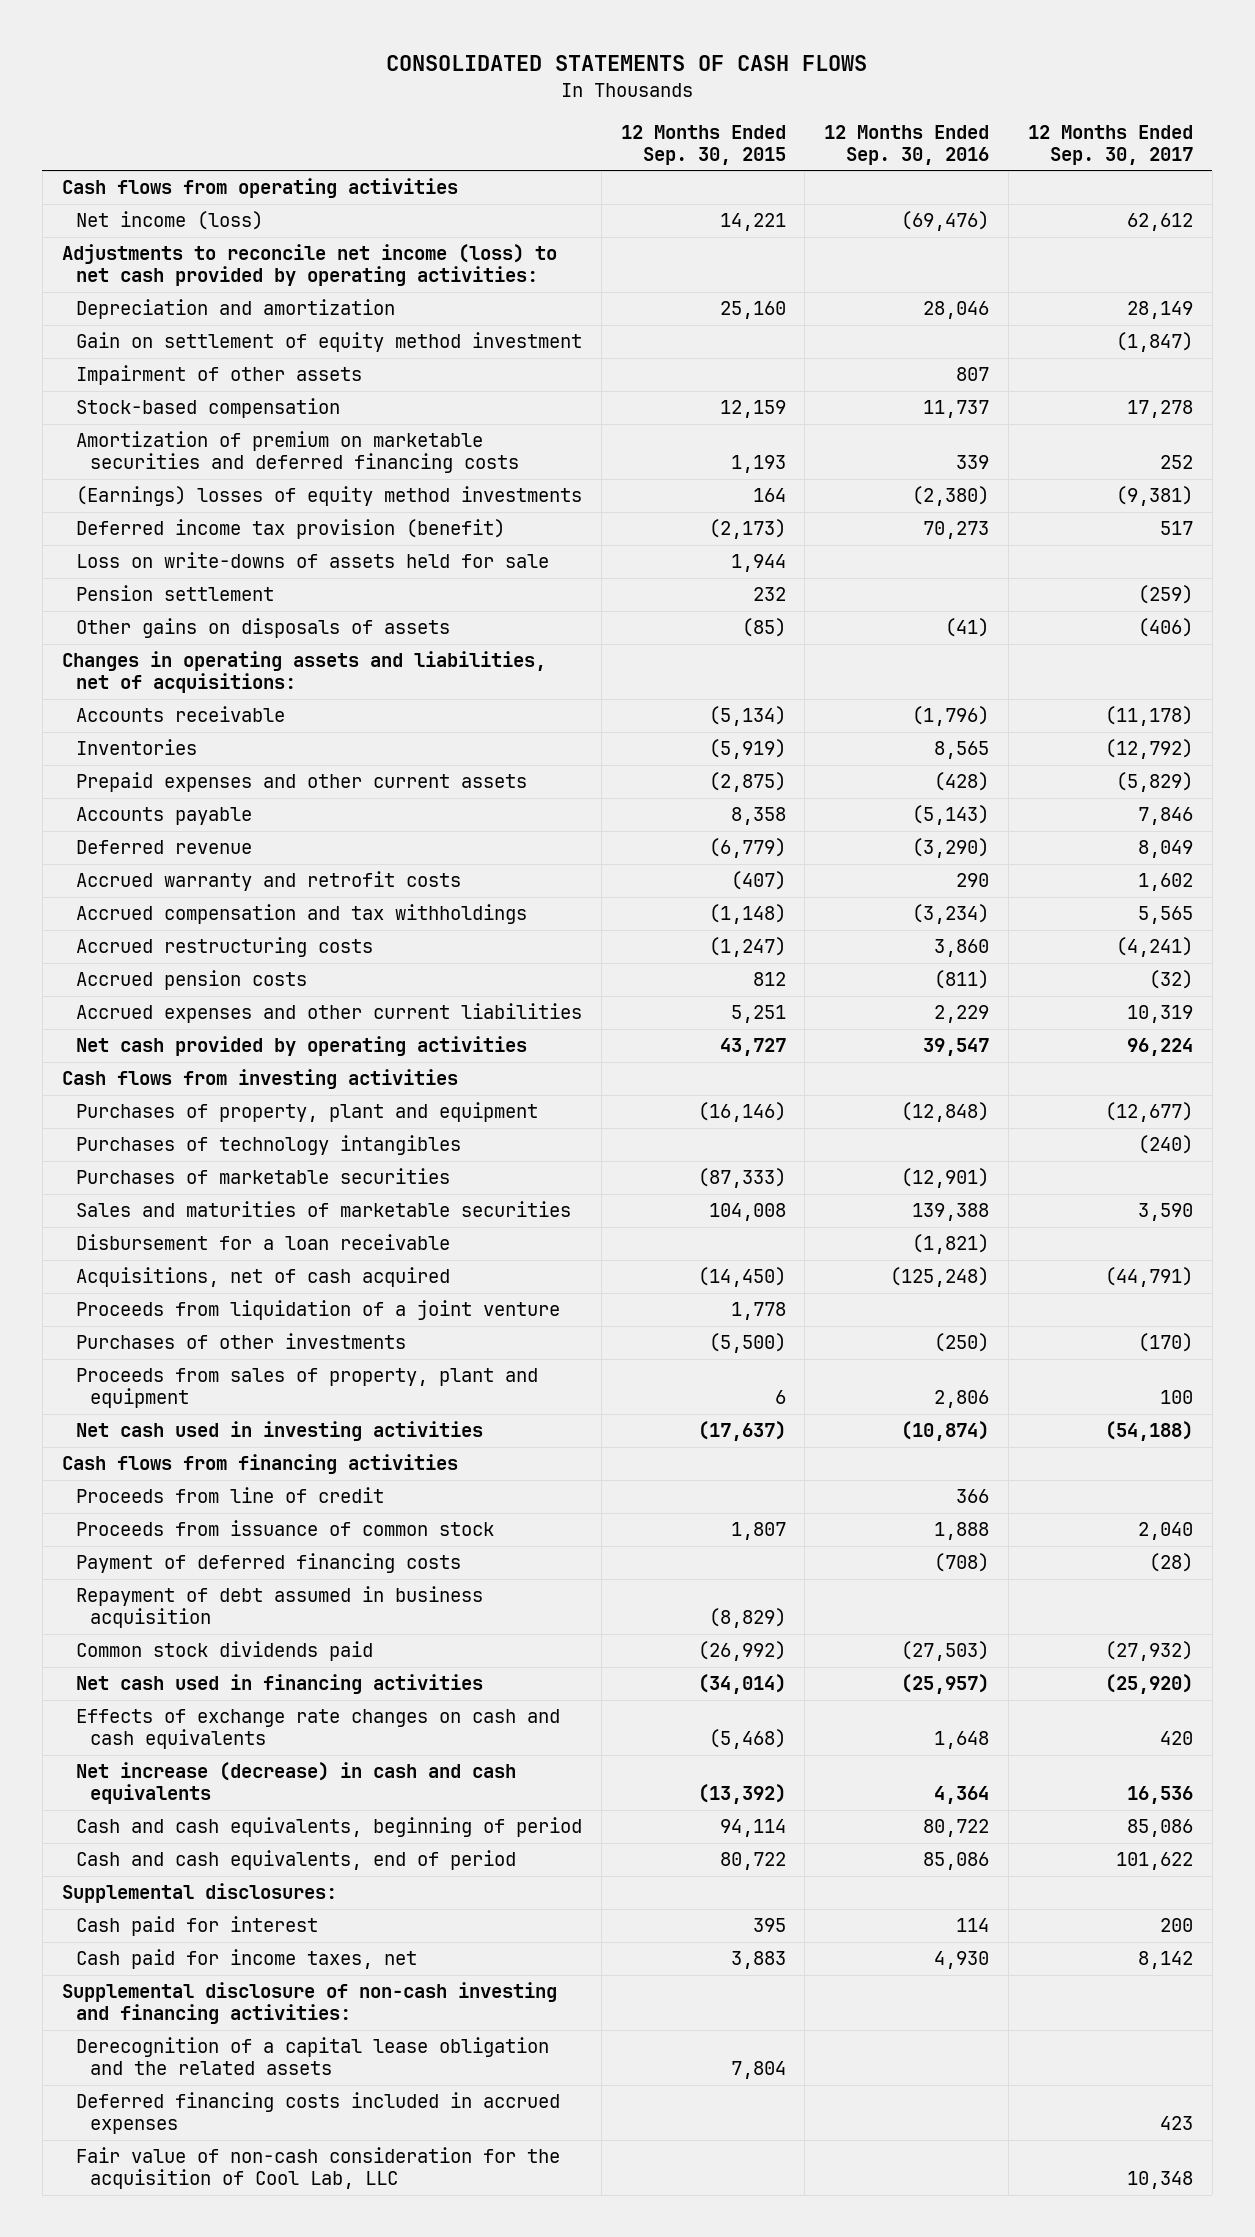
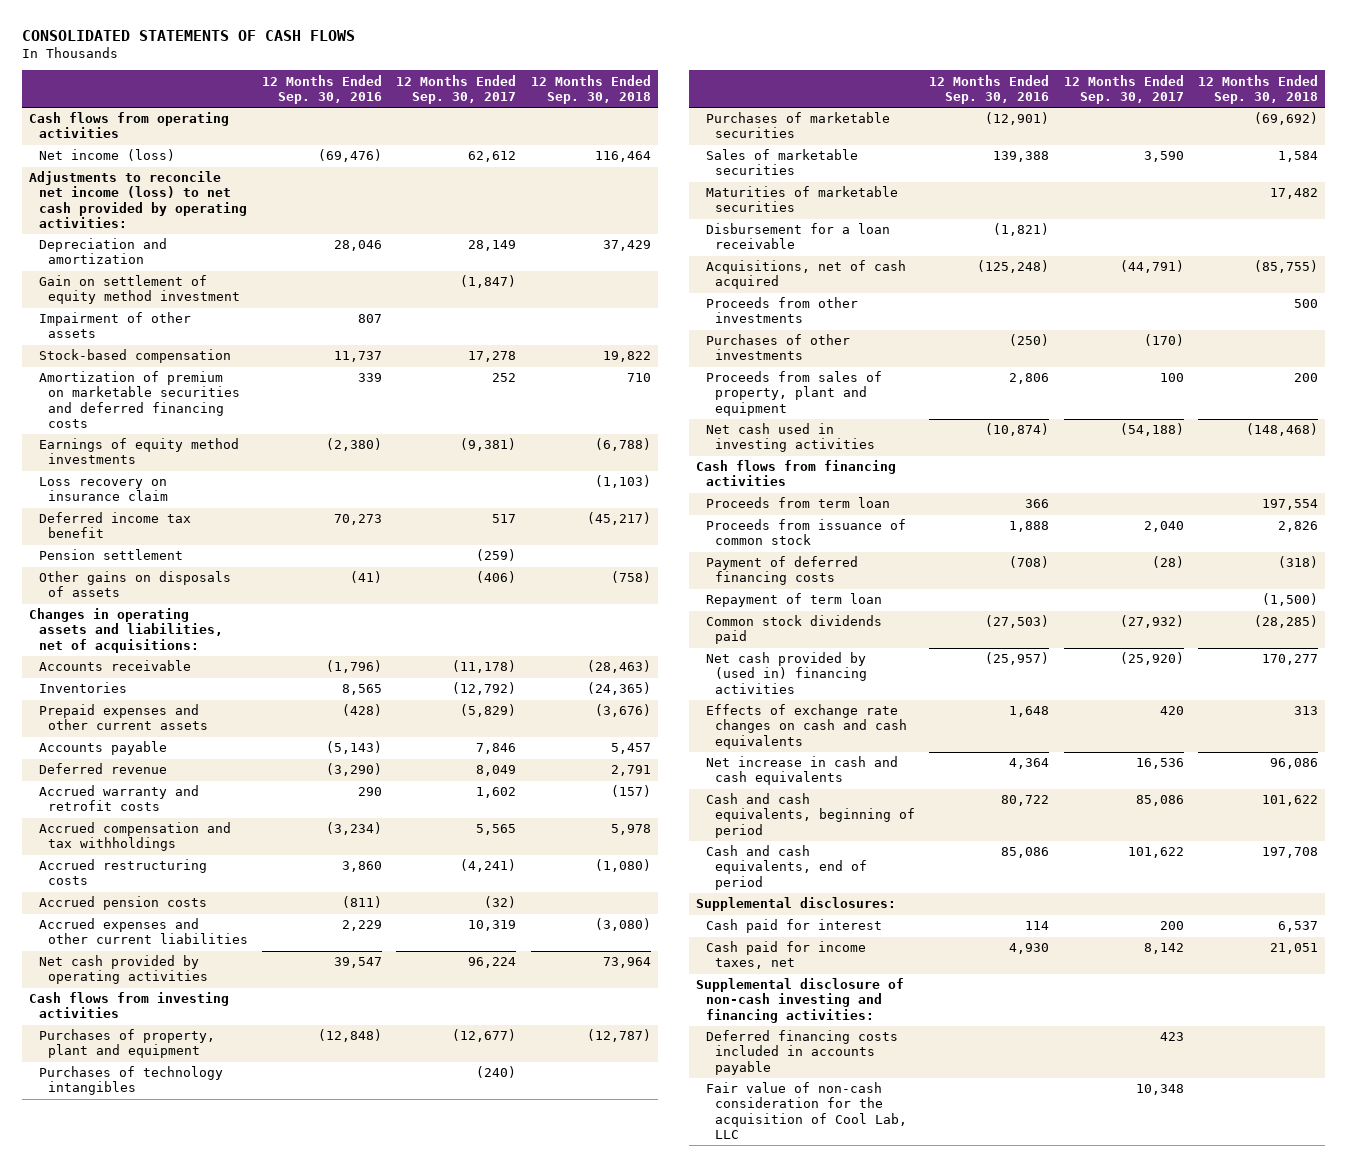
[620,124,786,165] 12 Months Ended Sep. 30, 2015 -> none
none -> [530,74,651,104] 12 Months Ended Sep. 30, 2018
[75,552,549,569] Loss on write-downs of assets held for sale -> none
[75,486,582,507] (Earnings) losses of equity method investments -> [38,438,239,465] Earnings of equity method investments
none -> [38,477,169,502] Loss recovery on insurance claim
[75,519,505,540] Deferred income tax provision (benefit) -> [38,512,191,539] Deferred income tax benefit
[75,1201,571,1218] Sales and maturities of marketable securities -> [705,149,858,176] Sales of marketable securities
none -> [705,186,898,213] Maturities of marketable securities
[75,1300,560,1321] Proceeds from liquidation of a joint venture -> none
none -> [705,297,858,324] Proceeds from other investments
[75,1487,384,1504] Proceeds from line of credit -> [705,497,890,509] Proceeds from term loan
[75,1586,483,1629] Repayment of debt assumed in business acquisition -> none
none -> [705,593,882,608] Repayment of term loan
[75,1674,483,1695] Net cash used in financing activities -> [705,652,868,694] Net cash provided by (used in) financing activities
[75,1762,516,1805] Net increase (decrease) in cash and cash equivalents -> [705,756,898,786] Net increase in cash and cash equivalents
[75,2037,549,2076] Derecognition of a capital lease obligation and the related assets -> none
[75,2092,560,2135] Deferred financing costs included in accrued expenses -> [705,1030,898,1075] Deferred financing costs included in accounts payable

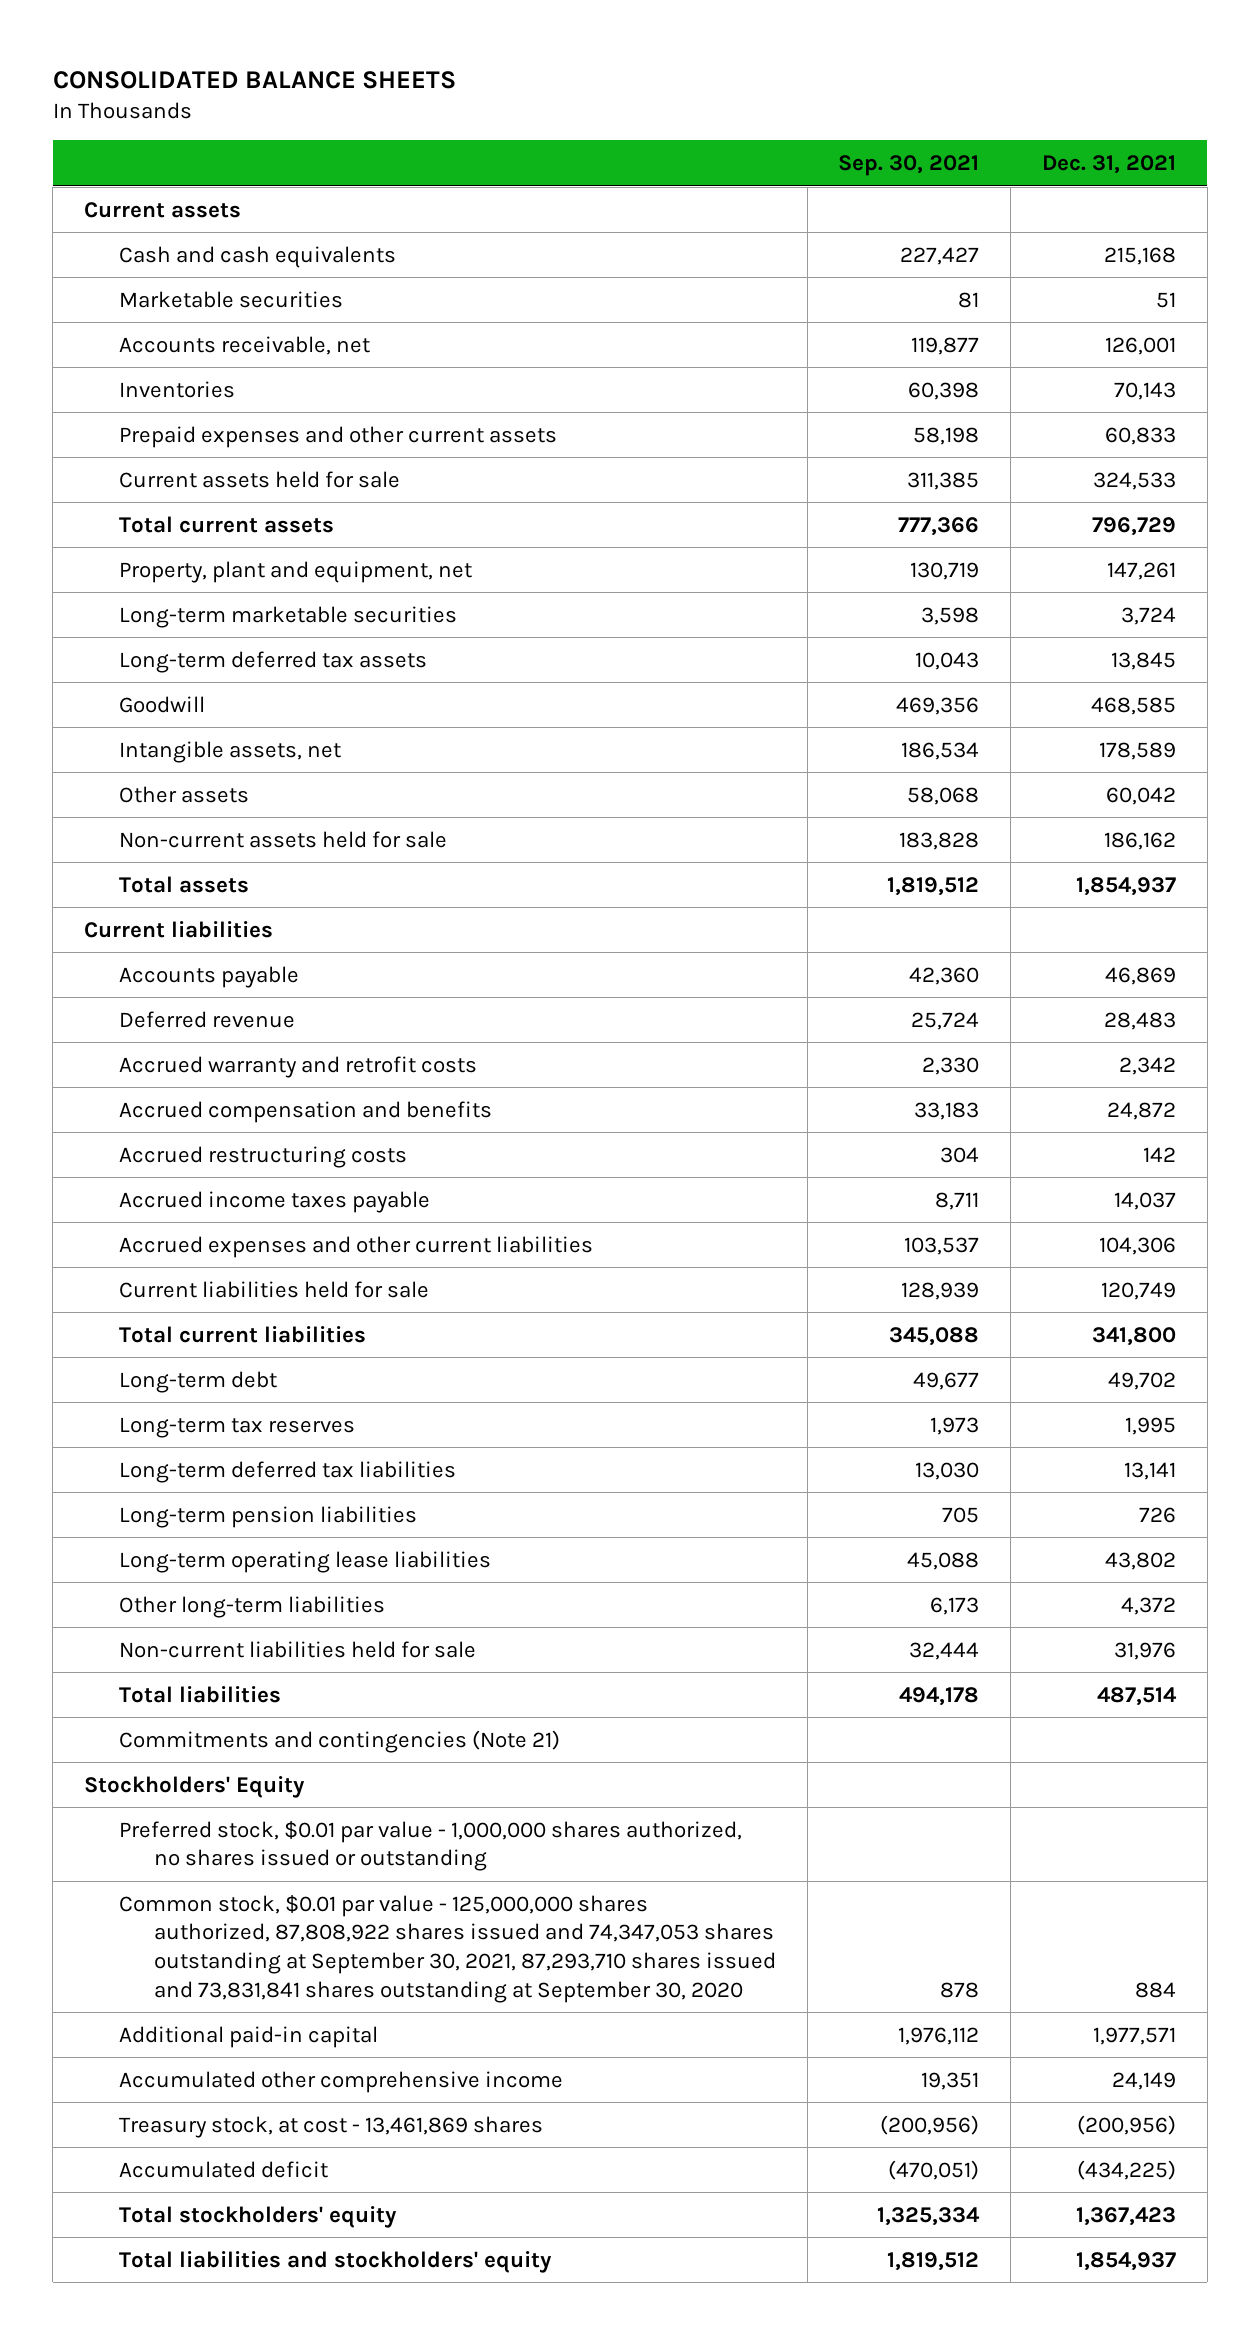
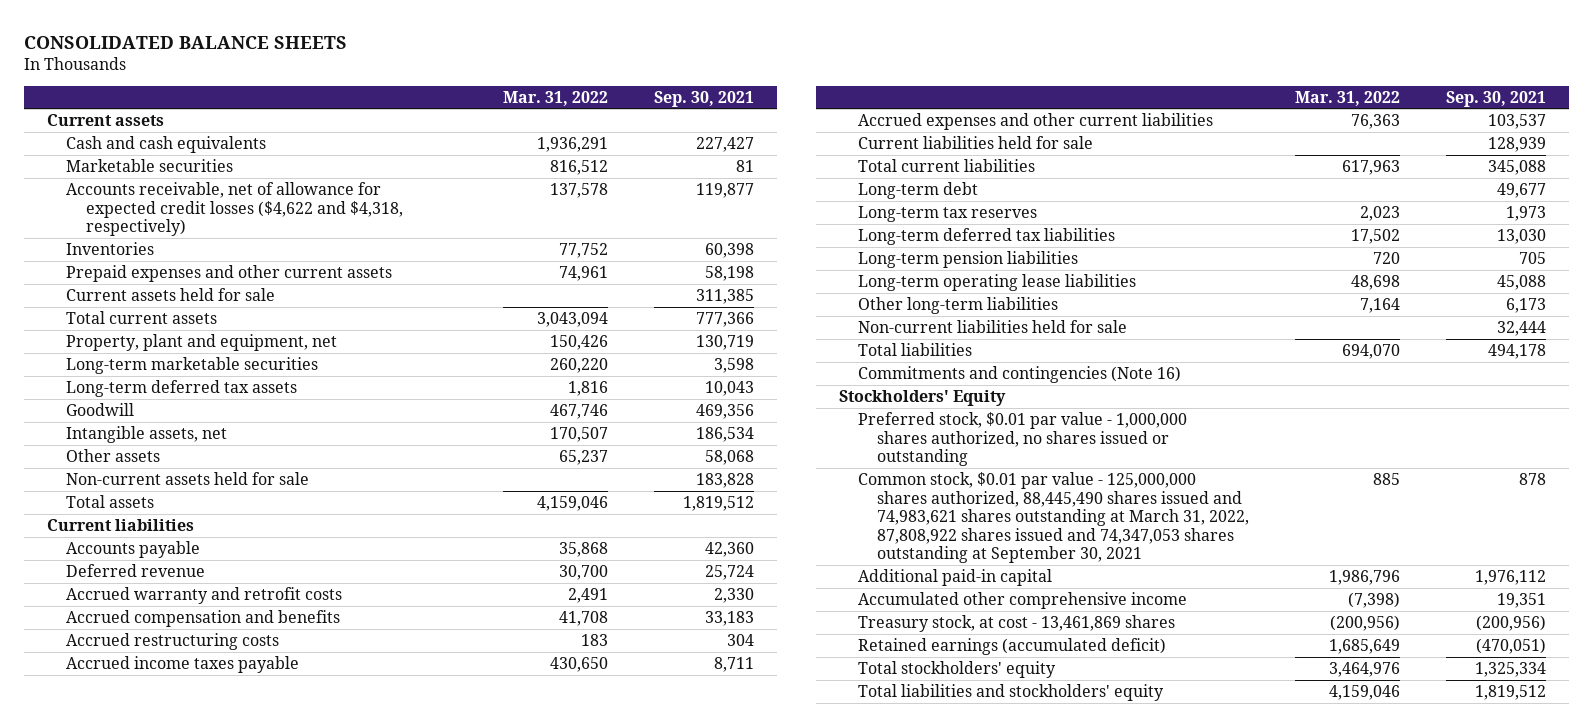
[1042,155,1177,175] Dec. 31, 2021 -> none
none -> [503,90,609,106] Mar. 31, 2022
[119,335,371,355] Accounts receivable, net -> [66,182,403,237] Accounts receivable, net of allowance for expected credit losses ($4,622 and $4,318, respectively)
[119,1729,561,1753] Commitments and contingencies (Note 21) -> [858,366,1182,384] Commitments and contingencies (Note 16)
[119,1894,776,2003] Common stock, $0.01 par value - 125,000,000 shares authorized, 87,808,922 shares issued and 74,347,053 shares outstanding at September 30, 2021, 87,293,710 shares issued and 73,831,841 shares outstanding at September 30, 2020 -> [858,472,1250,564] Common stock, $0.01 par value - 125,000,000 shares authorized, 88,445,490 shares issued and 74,983,621 shares outstanding at March 31, 2022, 87,808,922 shares issued and 74,347,053 shares outstanding at September 30, 2021
[119,2160,329,2178] Accumulated deficit -> [858,638,1167,656] Retained earnings (accumulated deficit)

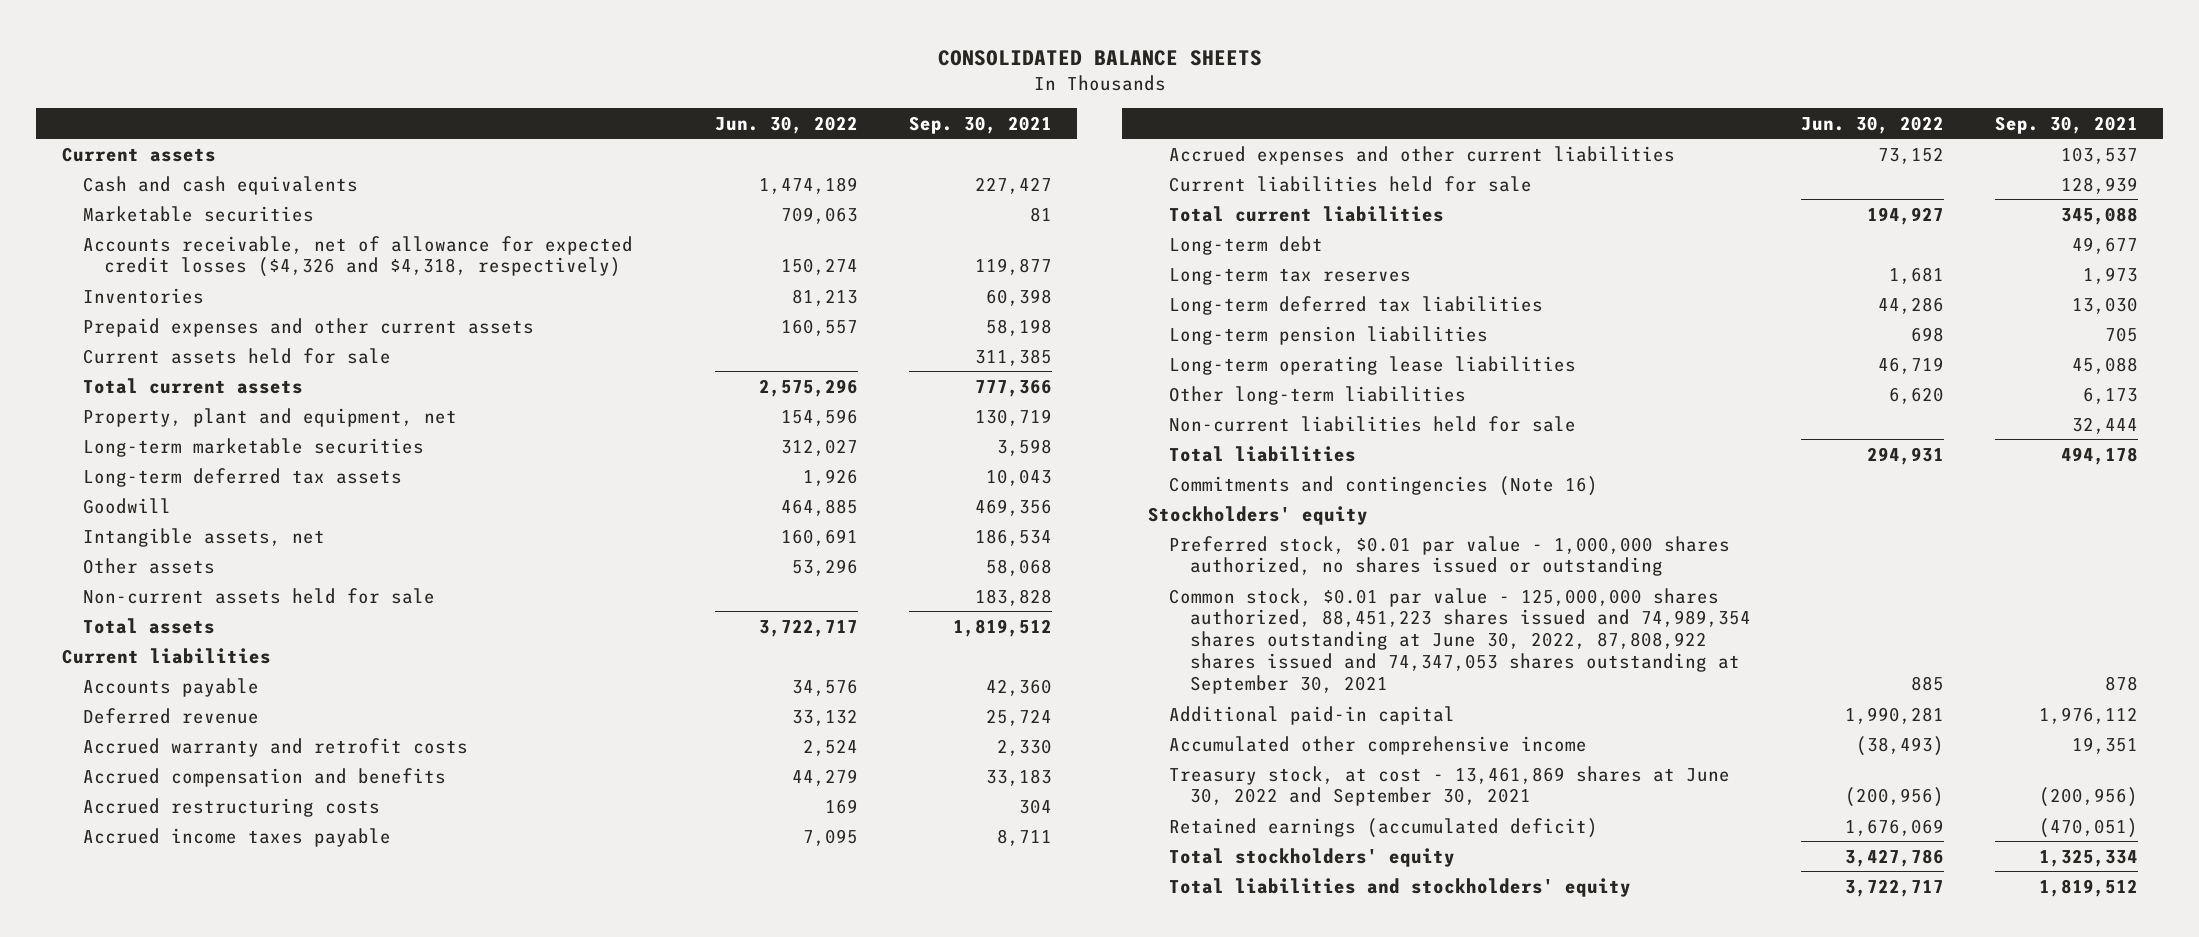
[503,90,609,106] Mar. 31, 2022 -> none
none -> [715,115,859,134] Jun. 30, 2022
[66,182,403,237] Accounts receivable, net of allowance for expected credit losses ($4,622 and $4,318, respectively) -> [82,235,633,278] Accounts receivable, net of allowance for expected credit losses ($4,326 and $4,318, respectively)
[838,390,1006,407] Stockholders' Equity -> [1147,505,1368,525] Stockholders' equity
[858,472,1250,564] Common stock, $0.01 par value - 125,000,000 shares authorized, 88,445,490 shares issued and 74,983,621 shares outstanding at March 31, 2022, 87,808,922 shares issued and 74,347,053 shares outstanding at September 30, 2021 -> [1168,587,1752,694] Common stock, $0.01 par value - 125,000,000 shares authorized, 88,451,223 shares issued and 74,989,354 shares outstanding at June 30, 2022, 87,808,922 shares issued and 74,347,053 shares outstanding at September 30, 2021
[858,615,1176,633] Treasury stock, at cost - 13,461,869 shares -> [1168,765,1730,807] Treasury stock, at cost - 13,461,869 shares at June 30, 2022 and September 30, 2021

